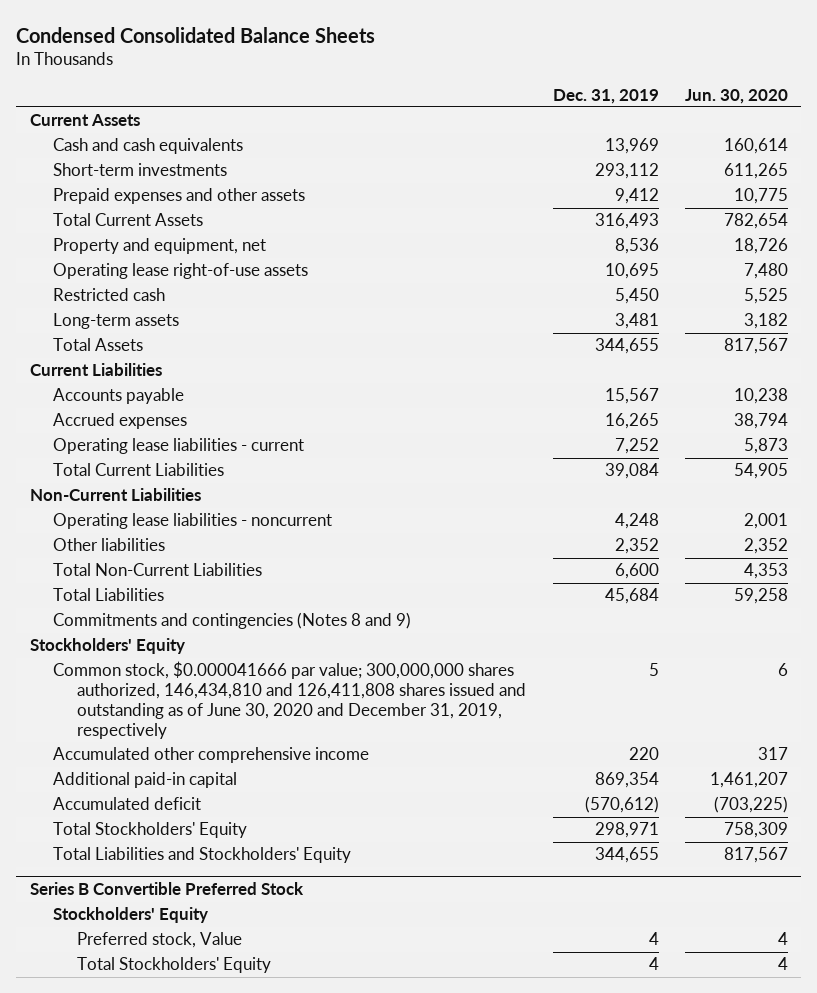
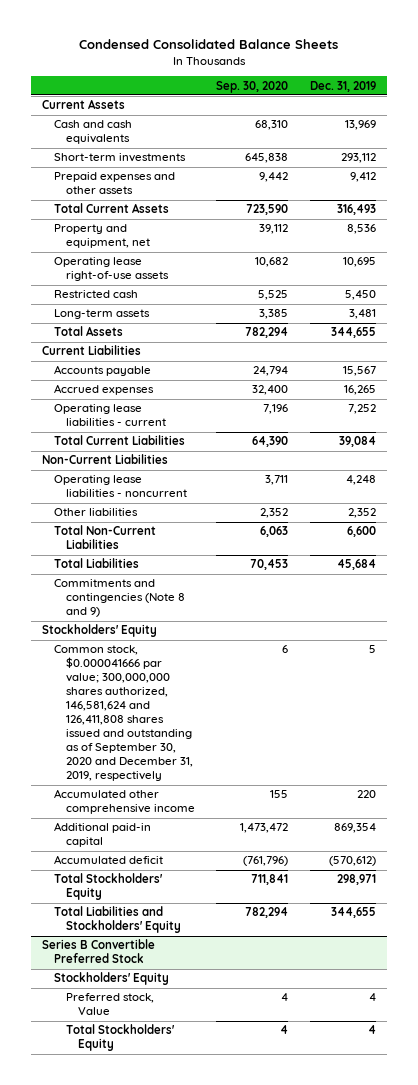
[684,88,788,104] Jun. 30, 2020 -> none
none -> [216,80,289,93] Sep. 30, 2020
[53,612,412,630] Commitments and contingencies (Notes 8 and 9) -> [53,579,185,618] Commitments and contingencies (Note 8 and 9)
[53,661,527,739] Common stock, $0.000041666 par value; 300,000,000 shares authorized, 146,434,810 and 126,411,808 shares issued and outstanding as of June 30, 2020 and December 31, 2019, respectively -> [53,645,193,782] Common stock, $0.000041666 par value; 300,000,000 shares authorized, 146,581,624 and 126,411,808 shares issued and outstanding as of September 30, 2020 and December 31, 2019, respectively

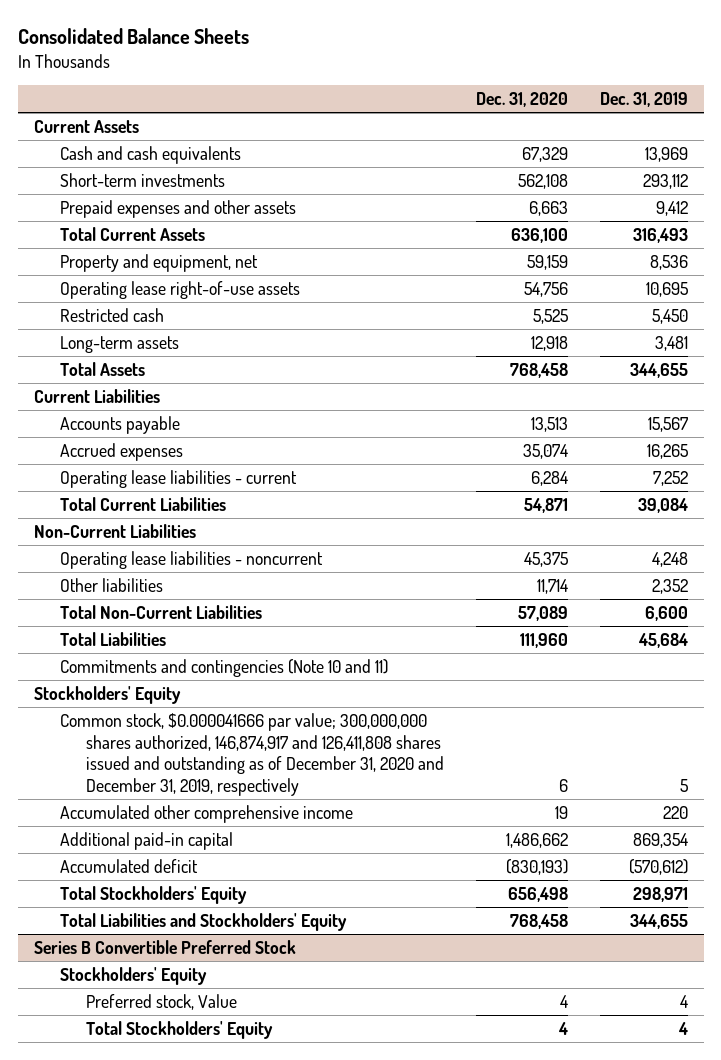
[78,39,338,50] Condensed Consolidated Balance Sheets -> [17,28,249,45] Consolidated Balance Sheets
[216,80,289,93] Sep. 30, 2020 -> none
none -> [475,91,568,107] Dec. 31, 2020
[53,579,185,618] Commitments and contingencies (Note 8 and 9) -> [59,658,388,677] Commitments and contingencies (Note 10 and 11)
[53,645,193,782] Common stock, $0.000041666 par value; 300,000,000 shares authorized, 146,581,624 and 126,411,808 shares issued and outstanding as of September 30, 2020 and December 31, 2019, respectively -> [59,712,444,796] Common stock, $0.000041666 par value; 300,000,000 shares authorized, 146,874,917 and 126,411,808 shares issued and outstanding as of December 31, 2020 and December 31, 2019, respectively

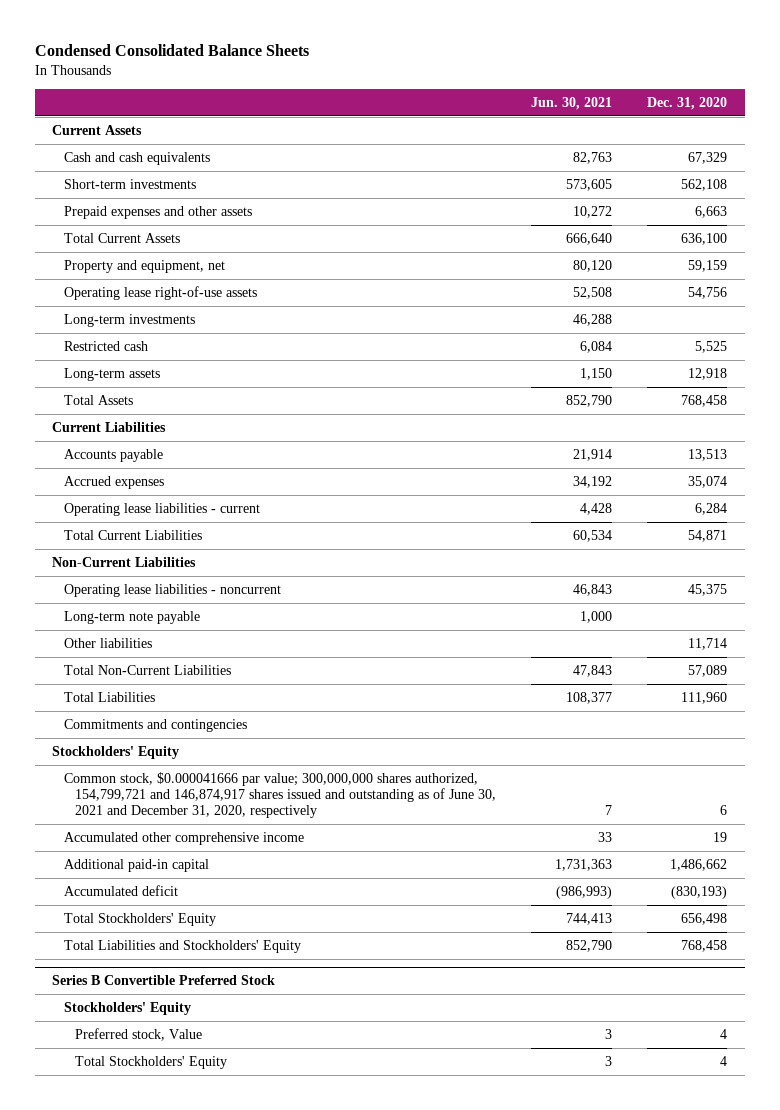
[17,28,249,45] Consolidated Balance Sheets -> [34,44,309,57] Condensed Consolidated Balance Sheets
[599,91,688,107] Dec. 31, 2019 -> none
none -> [530,96,612,110] Jun. 30, 2021
none -> [63,313,195,327] Long-term investments
none -> [63,610,200,624] Long-term note payable
[59,658,388,677] Commitments and contingencies (Note 10 and 11) -> [63,718,247,732] Commitments and contingencies
[59,712,444,796] Common stock, $0.000041666 par value; 300,000,000 shares authorized, 146,874,917 and 126,411,808 shares issued and outstanding as of December 31, 2020 and December 31, 2019, respectively -> [63,771,496,819] Common stock, $0.000041666 par value; 300,000,000 shares authorized, 154,799,721 and 146,874,917 shares issued and outstanding as of June 30, 2021 and December 31, 2020, respectively

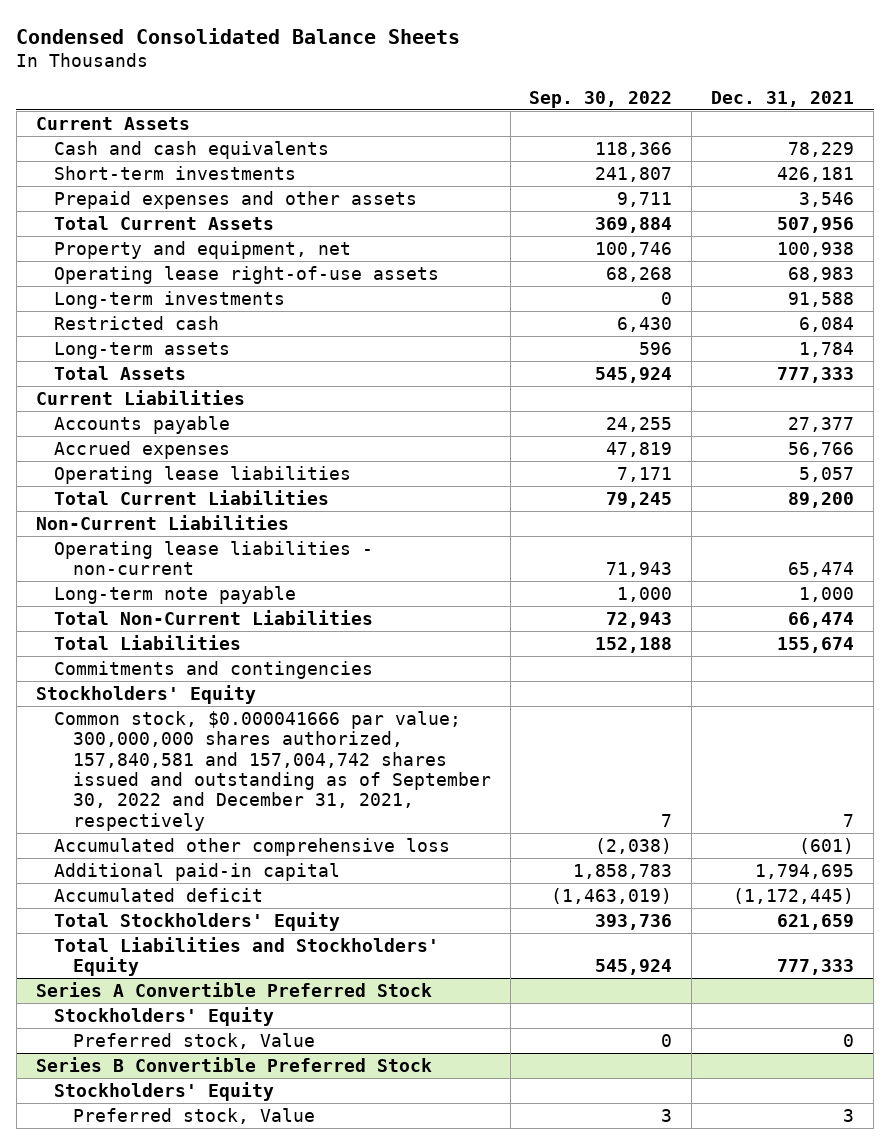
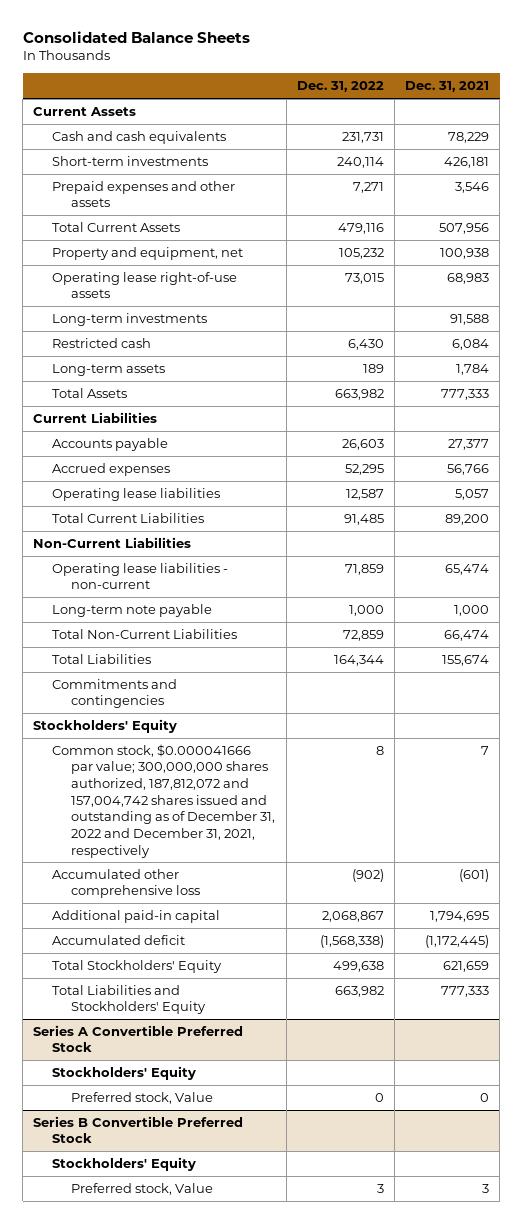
[16,27,461,44] Condensed Consolidated Balance Sheets -> [22,30,250,43] Consolidated Balance Sheets
[529,90,673,108] Sep. 30, 2022 -> none
none -> [296,81,384,93] Dec. 31, 2022
[54,710,491,831] Common stock, $0.000041666 par value; 300,000,000 shares authorized, 157,840,581 and 157,004,742 shares issued and outstanding as of September 30, 2022 and December 31, 2021, respectively -> [52,743,276,858] Common stock, $0.000041666 par value; 300,000,000 shares authorized, 187,812,072 and 157,004,742 shares issued and outstanding as of December 31, 2022 and December 31, 2021, respectively

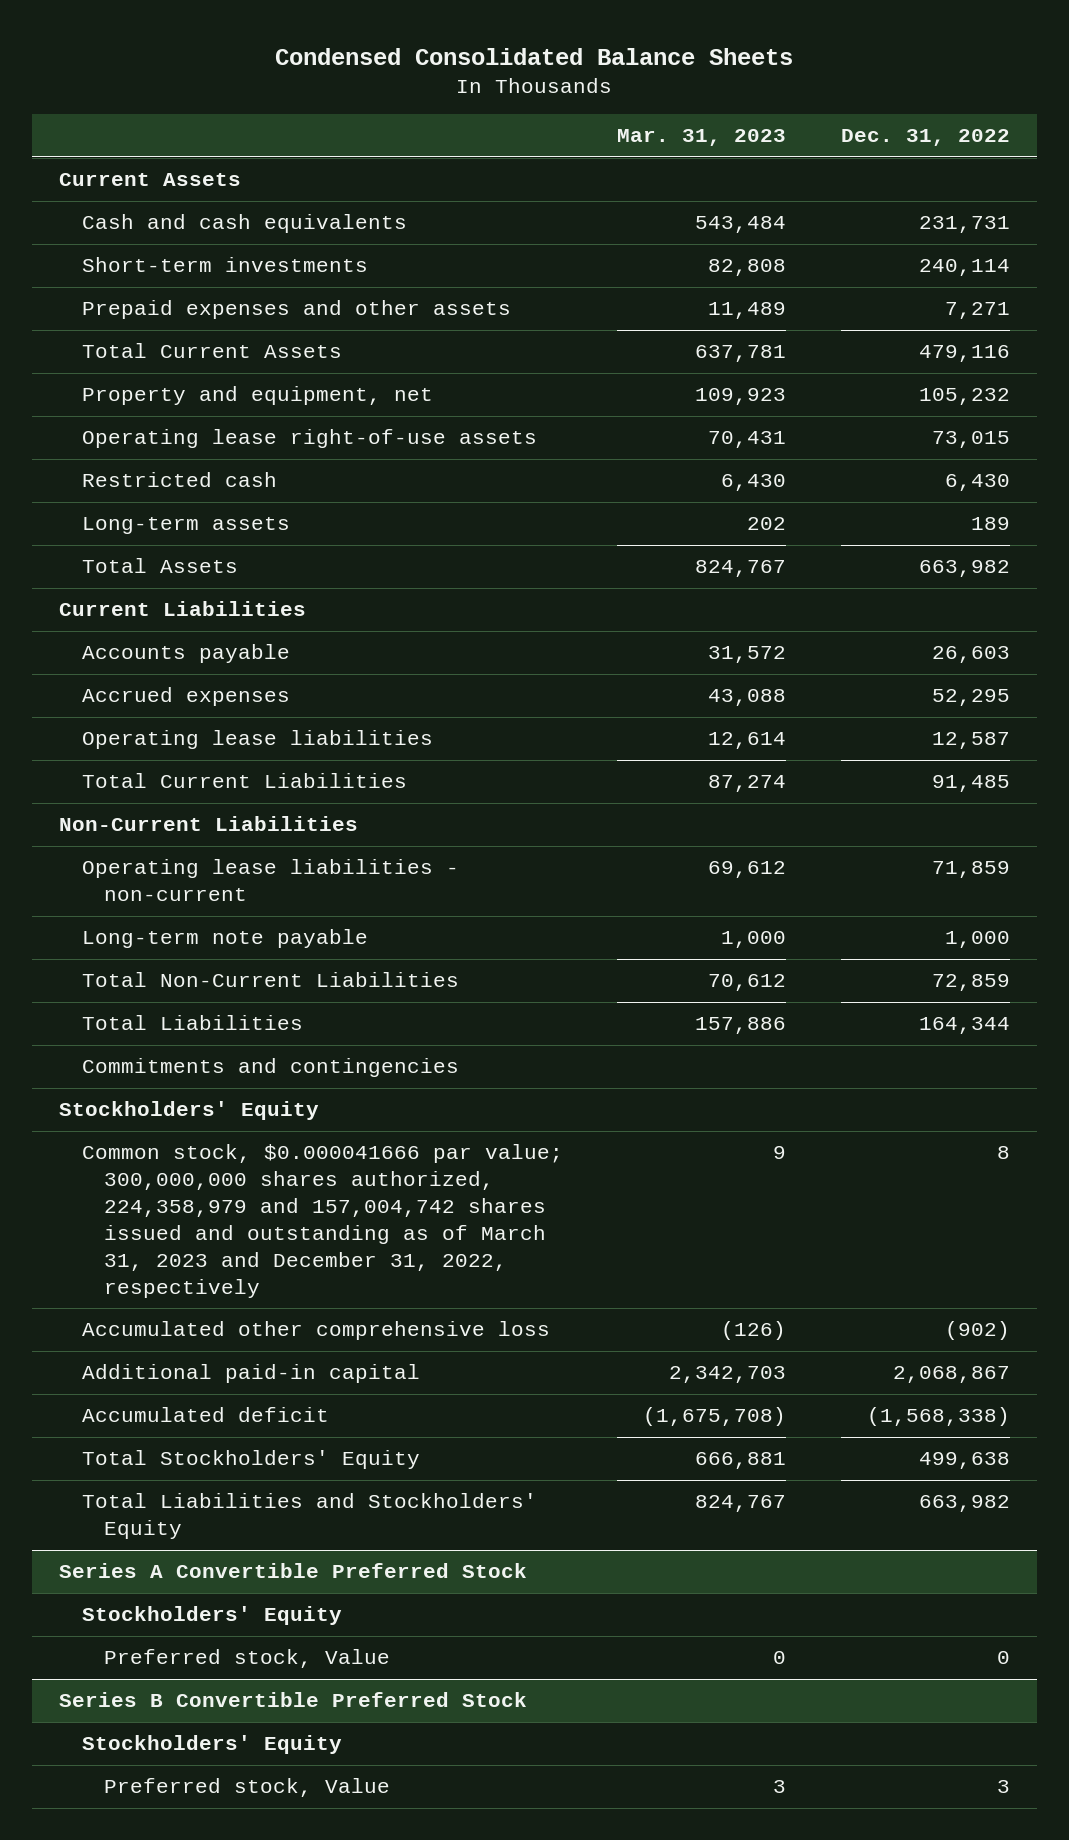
[22,30,250,43] Consolidated Balance Sheets -> [275,47,794,65] Condensed Consolidated Balance Sheets
[405,81,490,93] Dec. 31, 2021 -> none
none -> [617,129,787,147] Mar. 31, 2023
[52,312,208,326] Long-term investments -> none
[52,743,276,858] Common stock, $0.000041666 par value; 300,000,000 shares authorized, 187,812,072 and 157,004,742 shares issued and outstanding as of December 31, 2022 and December 31, 2021, respectively -> [81,1144,563,1298] Common stock, $0.000041666 par value; 300,000,000 shares authorized, 224,358,979 and 157,004,742 shares issued and outstanding as of March 31, 2023 and December 31, 2022, respectively

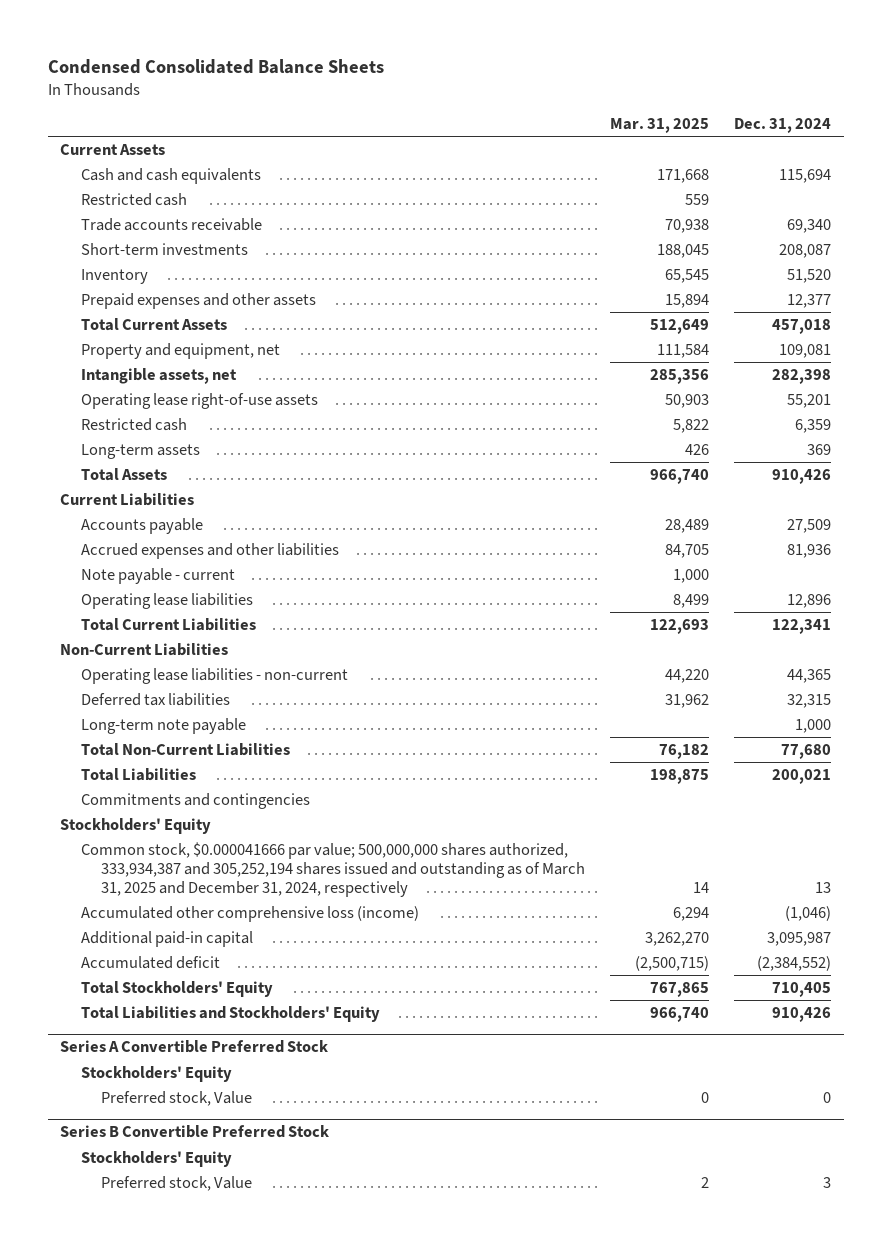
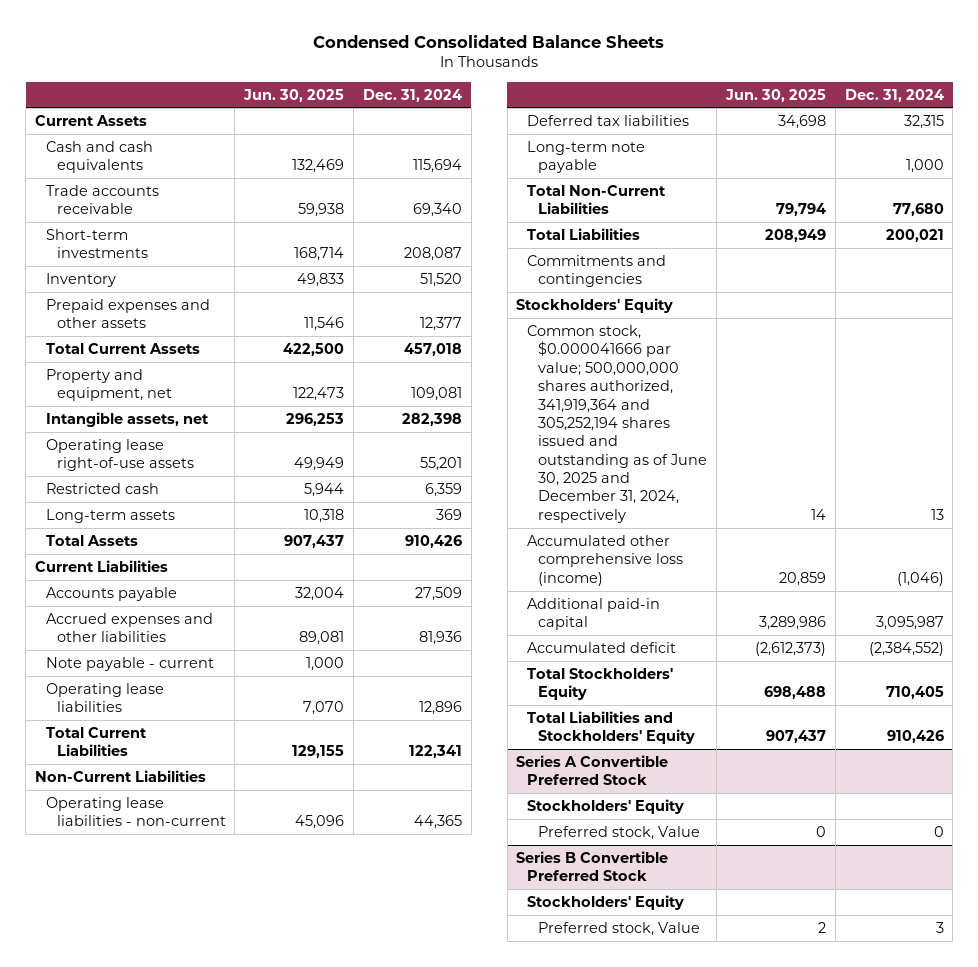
[610,118,710,134] Mar. 31, 2025 -> none
none -> [243,88,345,102] Jun. 30, 2025
[80,192,187,206] Restricted cash -> none
[80,841,586,897] Common stock, $0.000041666 par value; 500,000,000 shares authorized, 333,934,387 and 305,252,194 shares issued and outstanding as of March 31, 2025 and December 31, 2024, respectively -> [527,324,708,523] Common stock, $0.000041666 par value; 500,000,000 shares authorized, 341,919,364 and 305,252,194 shares issued and outstanding as of June 30, 2025 and December 31, 2024, respectively

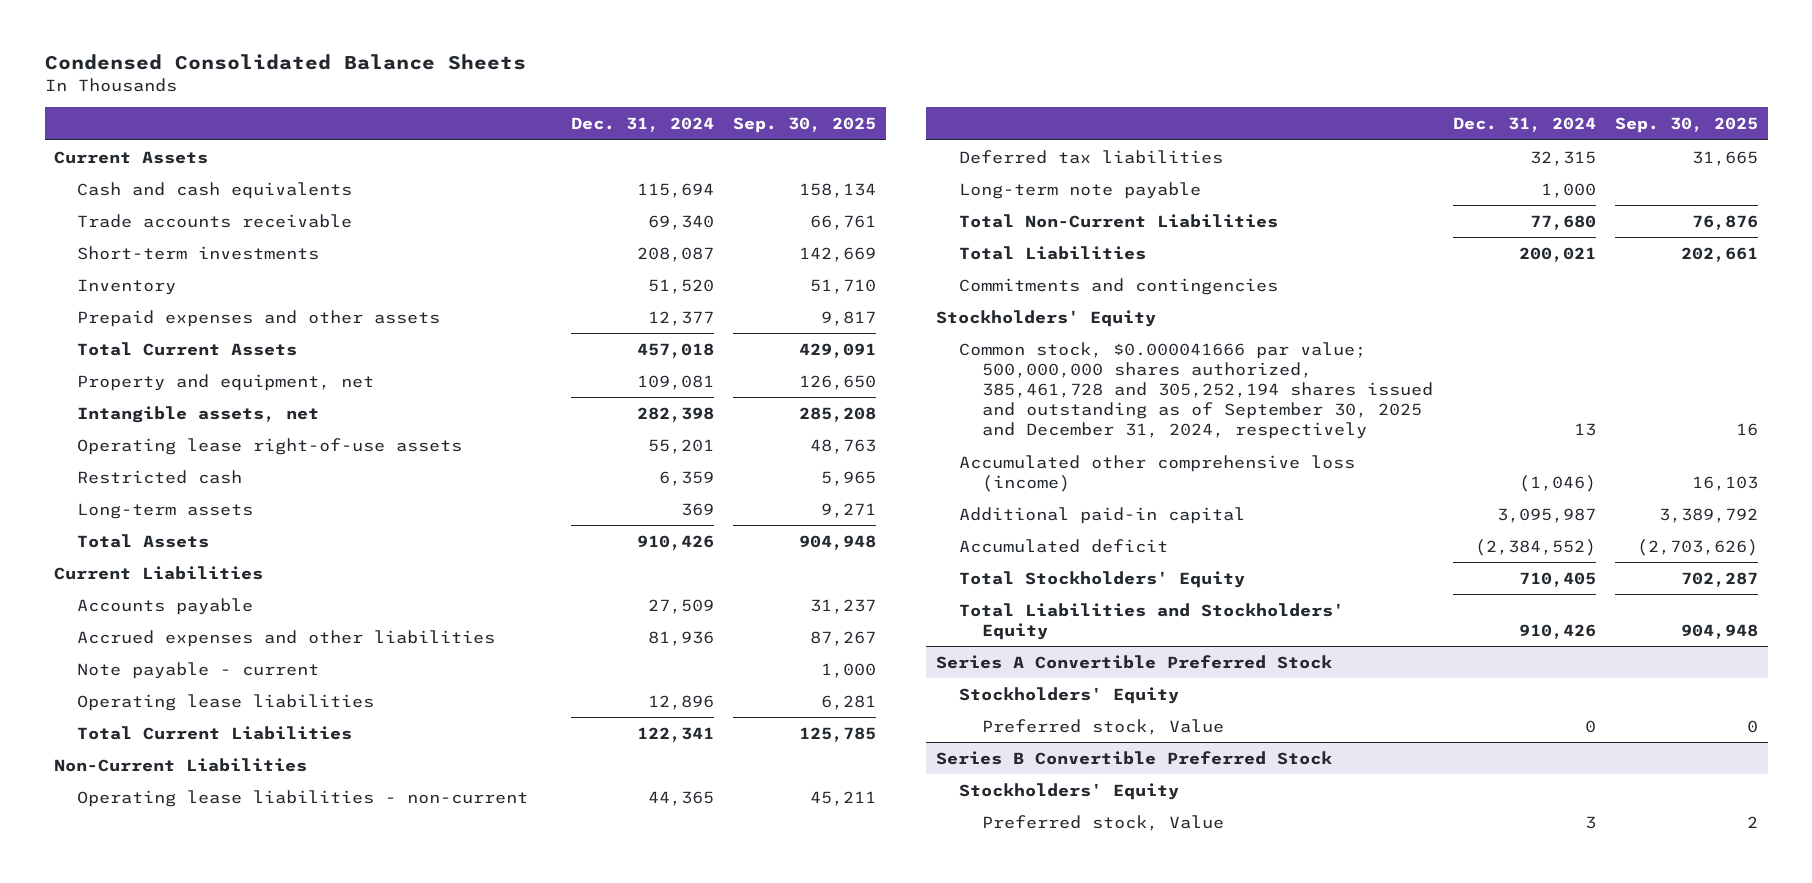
[243,88,345,102] Jun. 30, 2025 -> none
none -> [733,116,877,133] Sep. 30, 2025
[527,324,708,523] Common stock, $0.000041666 par value; 500,000,000 shares authorized, 341,919,364 and 305,252,194 shares issued and outstanding as of June 30, 2025 and December 31, 2024, respectively -> [959,341,1434,440] Common stock, $0.000041666 par value; 500,000,000 shares authorized, 385,461,728 and 305,252,194 shares issued and outstanding as of September 30, 2025 and December 31, 2024, respectively

